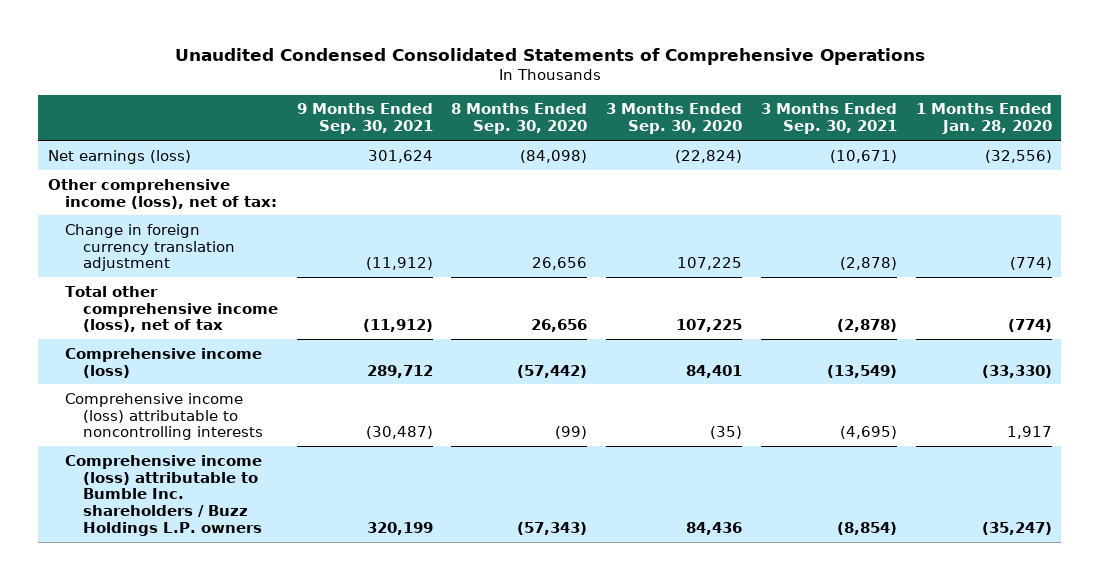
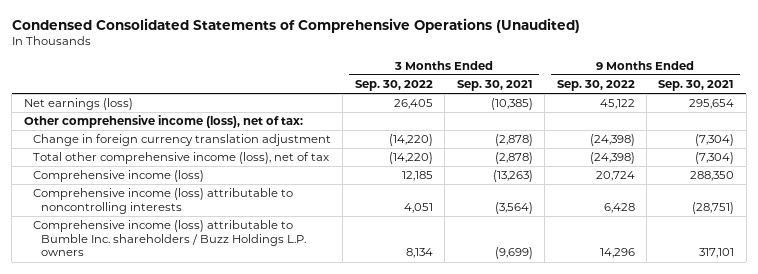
[174,47,925,65] Unaudited Condensed Consolidated Statements of Comprehensive Operations -> [11,17,580,33] Condensed Consolidated Statements of Comprehensive Operations (Unaudited)
[451,103,588,135] 8 Months Ended Sep. 30, 2020 -> none
[606,103,743,135] 3 Months Ended Sep. 30, 2020 -> none
[915,103,1052,135] 1 Months Ended Jan. 28, 2020 -> none
none -> [354,80,433,92] Sep. 30, 2022
none -> [556,80,635,92] Sep. 30, 2022
[367,149,433,163] 301,624 -> [689,99,735,110] 295,654
[829,149,897,163] (10,671) -> [490,98,533,111] (10,385)
[365,257,433,271] (11,912) -> [695,134,735,147] (7,304)
[362,319,433,333] (11,912) -> [695,152,735,165] (7,304)
[366,364,433,378] 289,712 -> [690,171,735,182] 288,350
[826,364,897,378] (13,549) -> [492,170,533,183] (13,263)
[365,426,433,440] (30,487) -> [692,201,735,214] (28,751)
[839,426,897,440] (4,695) -> [494,201,533,214] (3,564)
[366,522,433,536] 320,199 -> [699,248,735,259] 317,101
[836,522,897,536] (8,854) -> [494,247,533,260] (9,699)

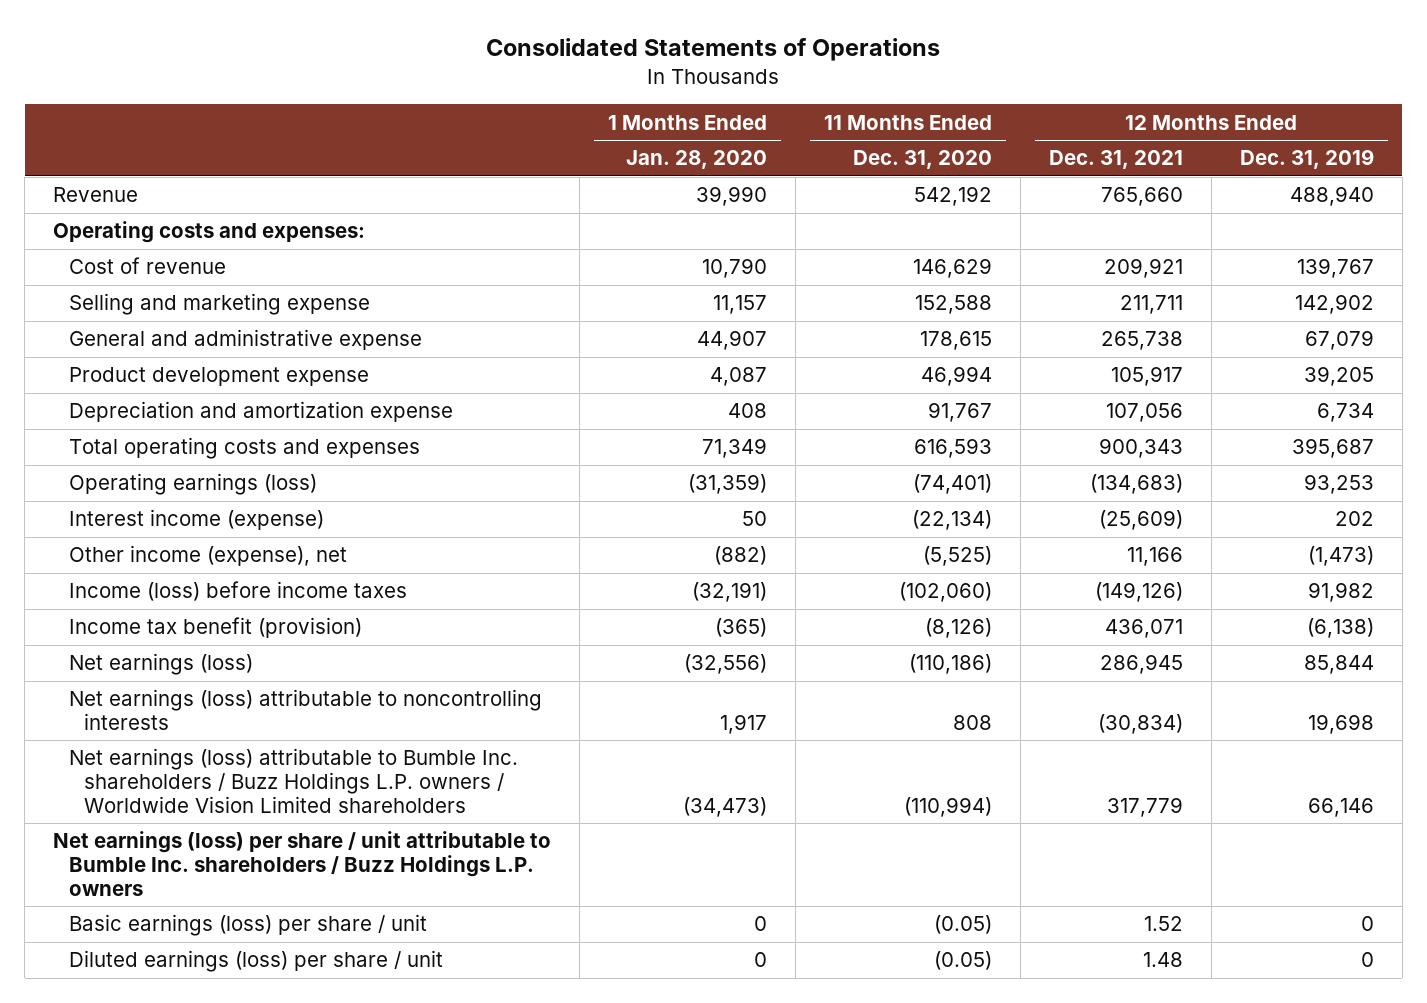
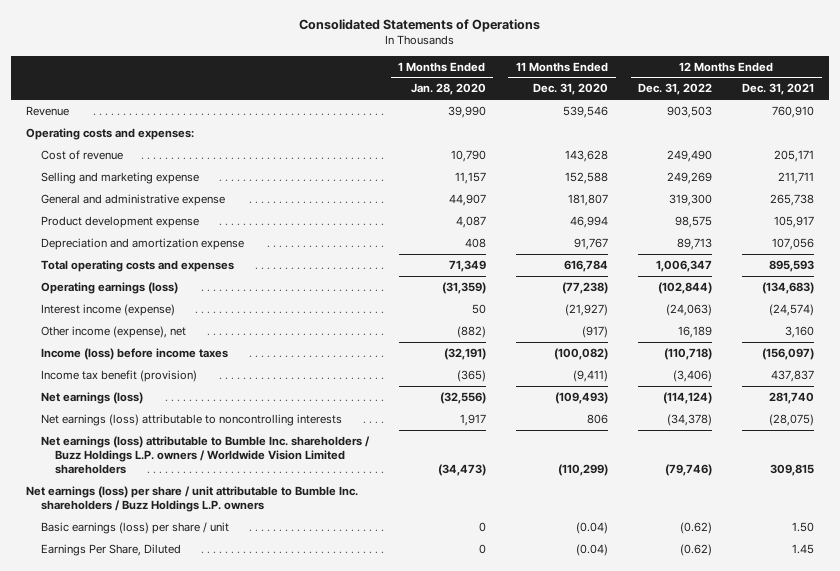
[1239,149,1374,170] Dec. 31, 2019 -> none
none -> [638,83,713,96] Dec. 31, 2022
[913,186,992,207] 542,192 -> [563,105,609,118] 539,546
[1100,187,1183,207] 765,660 -> [772,105,815,118] 760,910
[912,258,992,279] 146,629 -> [565,149,609,162] 143,628
[1103,258,1183,279] 209,921 -> [774,149,815,162] 205,171
[919,331,992,351] 178,615 -> [568,193,609,206] 181,807
[913,438,992,459] 616,593 -> [564,259,609,272] 616,784
[1098,438,1183,459] 900,343 -> [769,259,815,272] 895,593
[912,474,992,495] (74,401) -> [562,281,609,294] (77,238)
[911,510,992,531] (22,134) -> [565,303,609,316] (21,927)
[1098,510,1183,531] (25,609) -> [769,303,815,316] (24,574)
[922,546,992,567] (5,525) -> [582,325,609,338] (917)
[1126,547,1183,567] 11,166 -> [785,325,815,338] 3,160
[898,582,992,603] (102,060) -> [554,347,609,360] (100,082)
[1094,582,1183,603] (149,126) -> [762,347,815,360] (156,097)
[924,618,992,639] (8,126) -> [573,369,609,382] (9,411)
[1104,619,1183,639] 436,071 -> [771,369,815,382] 437,837
[908,654,992,675] (110,186) -> [555,391,609,404] (109,493)
[1099,654,1183,675] 286,945 -> [769,391,815,404] 281,740
[952,715,992,731] 808 -> [587,413,609,424] 806
[1097,714,1183,735] (30,834) -> [769,413,815,426] (28,075)
[903,796,992,817] (110,994) -> [558,464,609,477] (110,299)
[1106,796,1183,817] 317,779 -> [770,464,815,477] 309,815
[933,915,992,935] (0.05) -> [576,521,609,534] (0.04)
[1143,916,1183,932] 1.52 -> [792,521,815,532] 1.50
[68,950,443,973] Diluted earnings (loss) per share / unit -> [40,543,181,556] Earnings Per Share, Diluted
[933,951,992,971] (0.05) -> [576,543,609,556] (0.04)
[1142,952,1183,968] 1.48 -> [792,543,815,554] 1.45

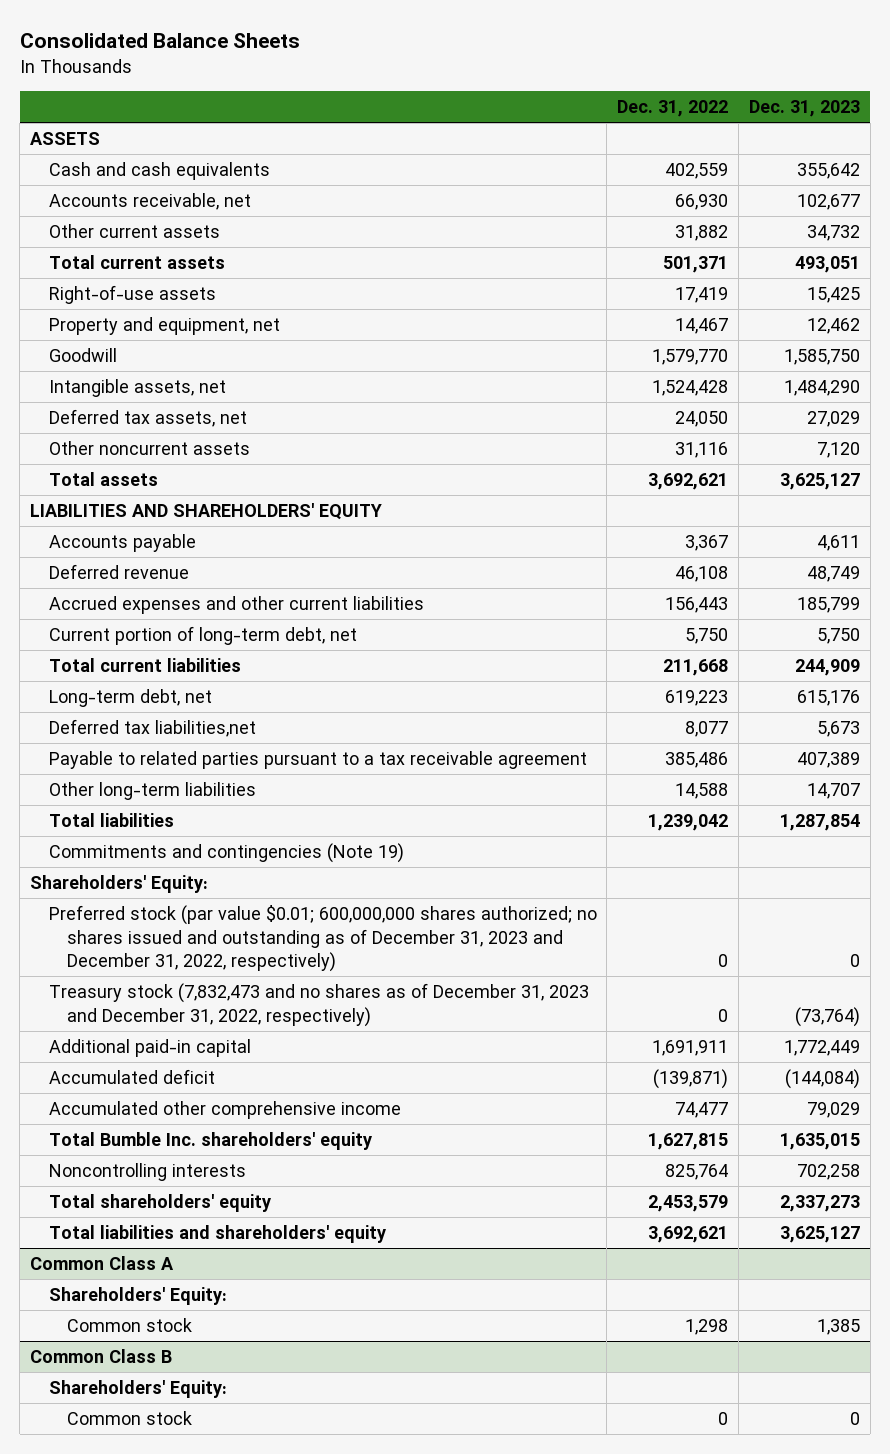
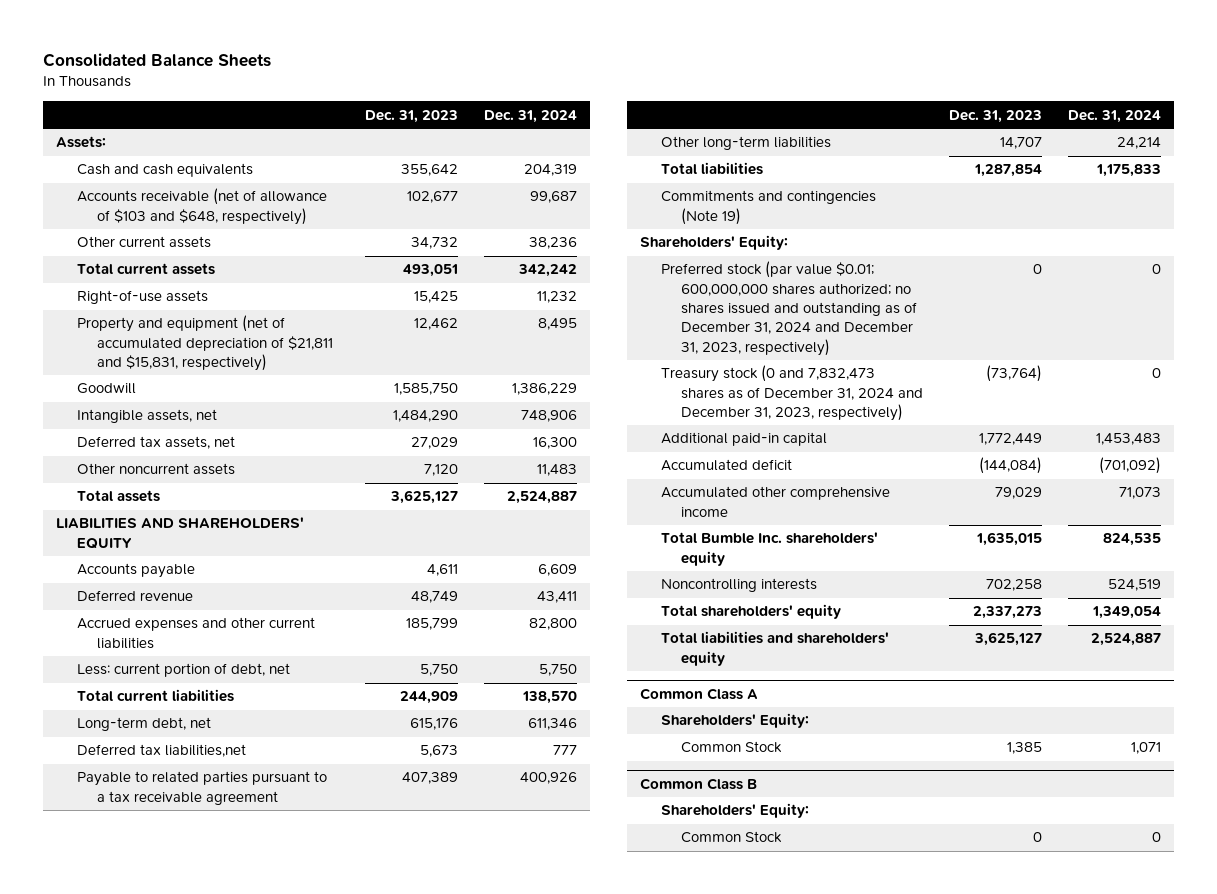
[617,100,729,118] Dec. 31, 2022 -> none
none -> [483,109,577,123] Dec. 31, 2024
[30,131,101,145] ASSETS -> [55,136,106,149] Assets:
[48,192,251,210] Accounts receivable, net -> [76,188,327,225] Accounts receivable (net of allowance of $103 and $648, respectively)
[48,316,280,335] Property and equipment, net -> [76,315,334,372] Property and equipment (net of accumulated depreciation of $21,811 and $15,831, respectively)
[48,625,357,645] Current portion of long-term debt, net -> [76,663,290,678] Less: current portion of debt, net
[48,904,597,973] Preferred stock (par value $0.01; 600,000,000 shares authorized; no shares issued and outstanding as of December 31, 2023 and December 31, 2022, respectively) -> [660,261,918,356] Preferred stock (par value $0.01; 600,000,000 shares authorized; no shares issued and outstanding as of December 31, 2024 and December 31, 2023, respectively)
[48,982,589,1027] Treasury stock (7,832,473 and no shares as of December 31, 2023 and December 31, 2022, respectively) -> [660,365,924,422] Treasury stock (0 and 7,832,473 shares as of December 31, 2024 and December 31, 2023, respectively)
[66,1317,192,1332] Common stock -> [681,741,783,754] Common Stock
[66,1410,192,1425] Common stock -> [681,831,783,844] Common Stock

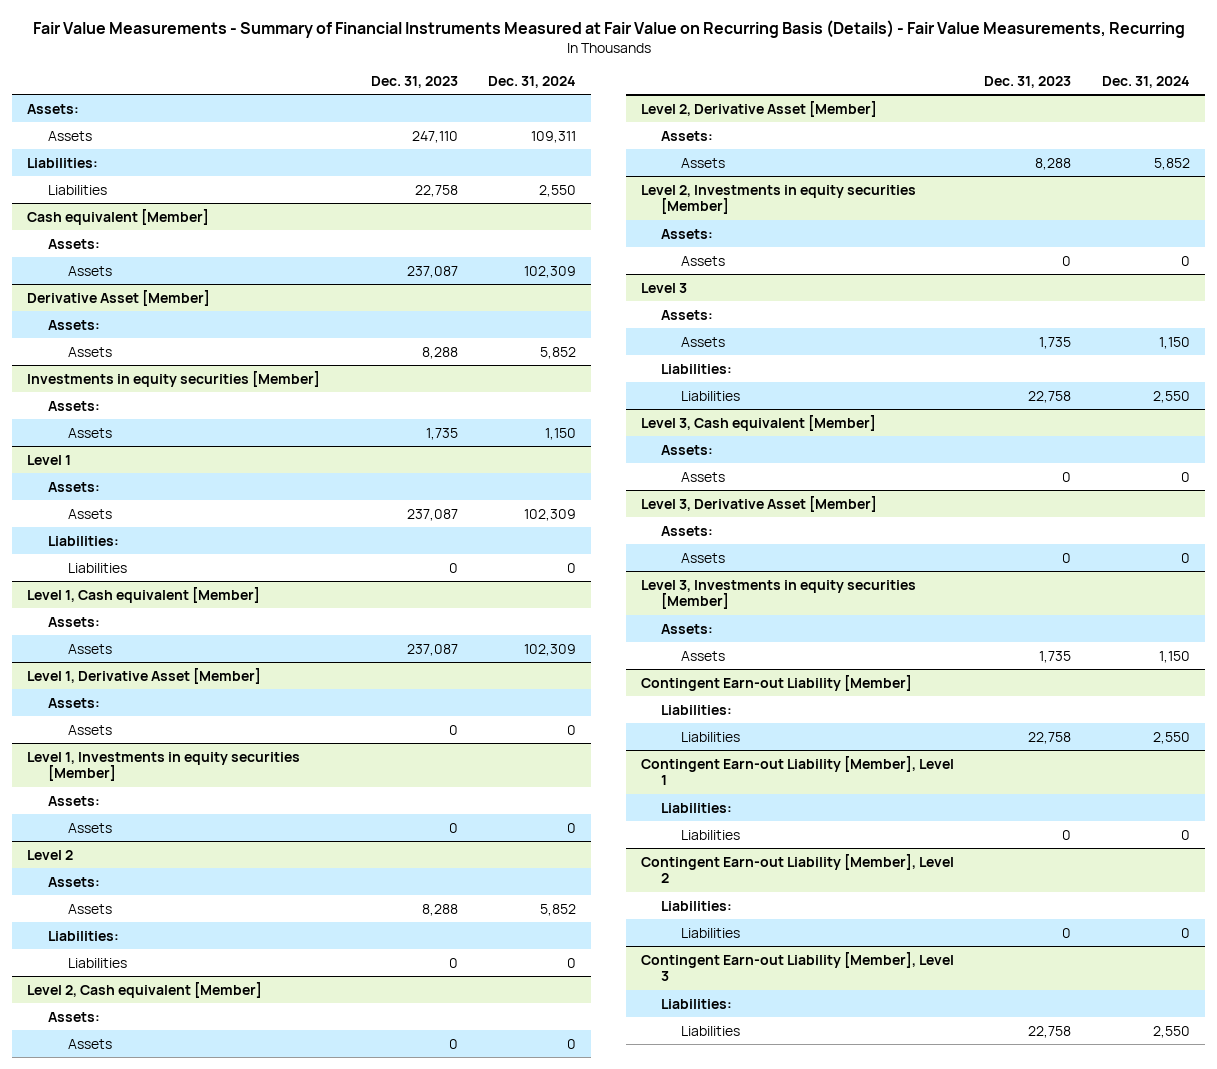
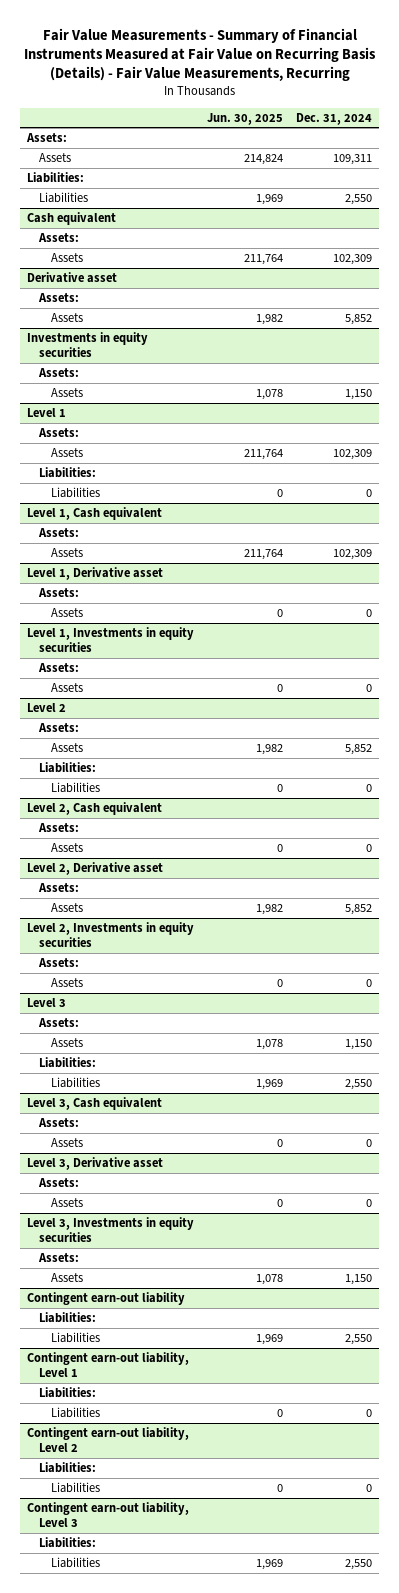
[370,75,458,88] Dec. 31, 2023 -> none
none -> [207,112,284,125] Jun. 30, 2025
[27,208,210,225] Cash equivalent [Member] -> [26,211,116,225] Cash equivalent
[27,289,211,306] Derivative Asset [Member] -> [26,271,117,283] Derivative asset
[27,370,321,387] Investments in equity securities [Member] -> [26,331,148,358] Investments in equity securities
[27,586,261,603] Level 1, Cash equivalent [Member] -> [26,506,162,520] Level 1, Cash equivalent
[27,667,262,684] Level 1, Derivative Asset [Member] -> [26,566,163,580] Level 1, Derivative asset
[27,751,301,782] Level 1, Investments in equity securities [Member] -> [26,626,194,653] Level 1, Investments in equity securities
[27,981,263,998] Level 2, Cash equivalent [Member] -> [26,801,162,815] Level 2, Cash equivalent
[641,100,878,117] Level 2, Derivative Asset [Member] -> [26,861,163,875] Level 2, Derivative asset
[641,184,917,215] Level 2, Investments in equity securities [Member] -> [26,921,194,948] Level 2, Investments in equity securities
[641,414,877,431] Level 3, Cash equivalent [Member] -> [26,1096,162,1110] Level 3, Cash equivalent
[641,495,878,512] Level 3, Derivative Asset [Member] -> [26,1156,163,1170] Level 3, Derivative asset
[641,579,917,610] Level 3, Investments in equity securities [Member] -> [26,1216,194,1243] Level 3, Investments in equity securities
[641,674,913,691] Contingent Earn-out Liability [Member] -> [26,1291,185,1305] Contingent earn-out liability
[641,755,955,786] Contingent Earn-out Liability [Member], Level 1 -> [26,1351,189,1378] Contingent earn-out liability, Level 1
[641,853,955,884] Contingent Earn-out Liability [Member], Level 2 -> [26,1426,189,1453] Contingent earn-out liability, Level 2
[641,951,955,982] Contingent Earn-out Liability [Member], Level 3 -> [26,1501,189,1528] Contingent earn-out liability, Level 3

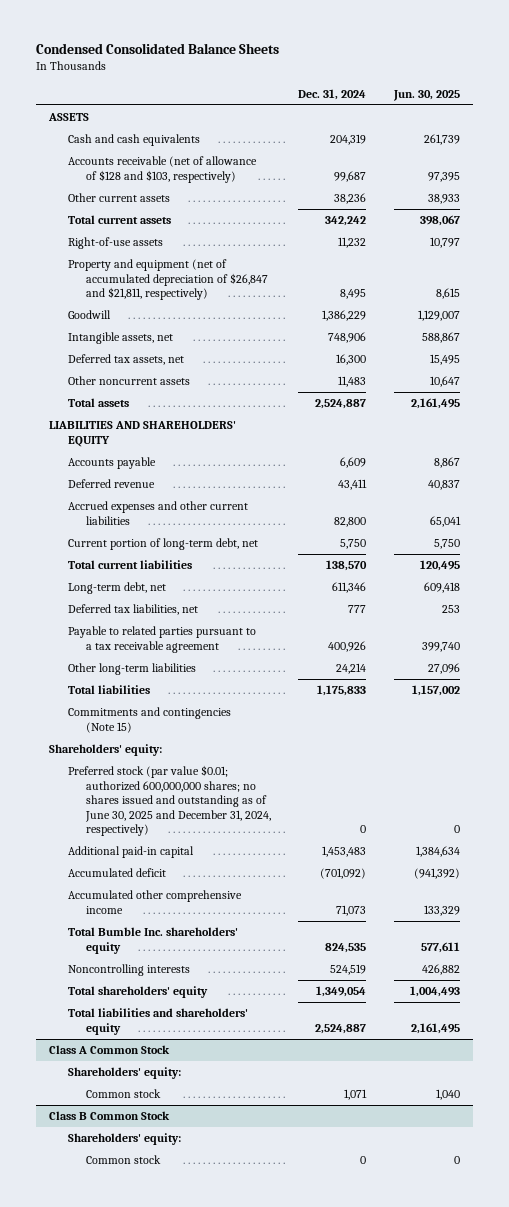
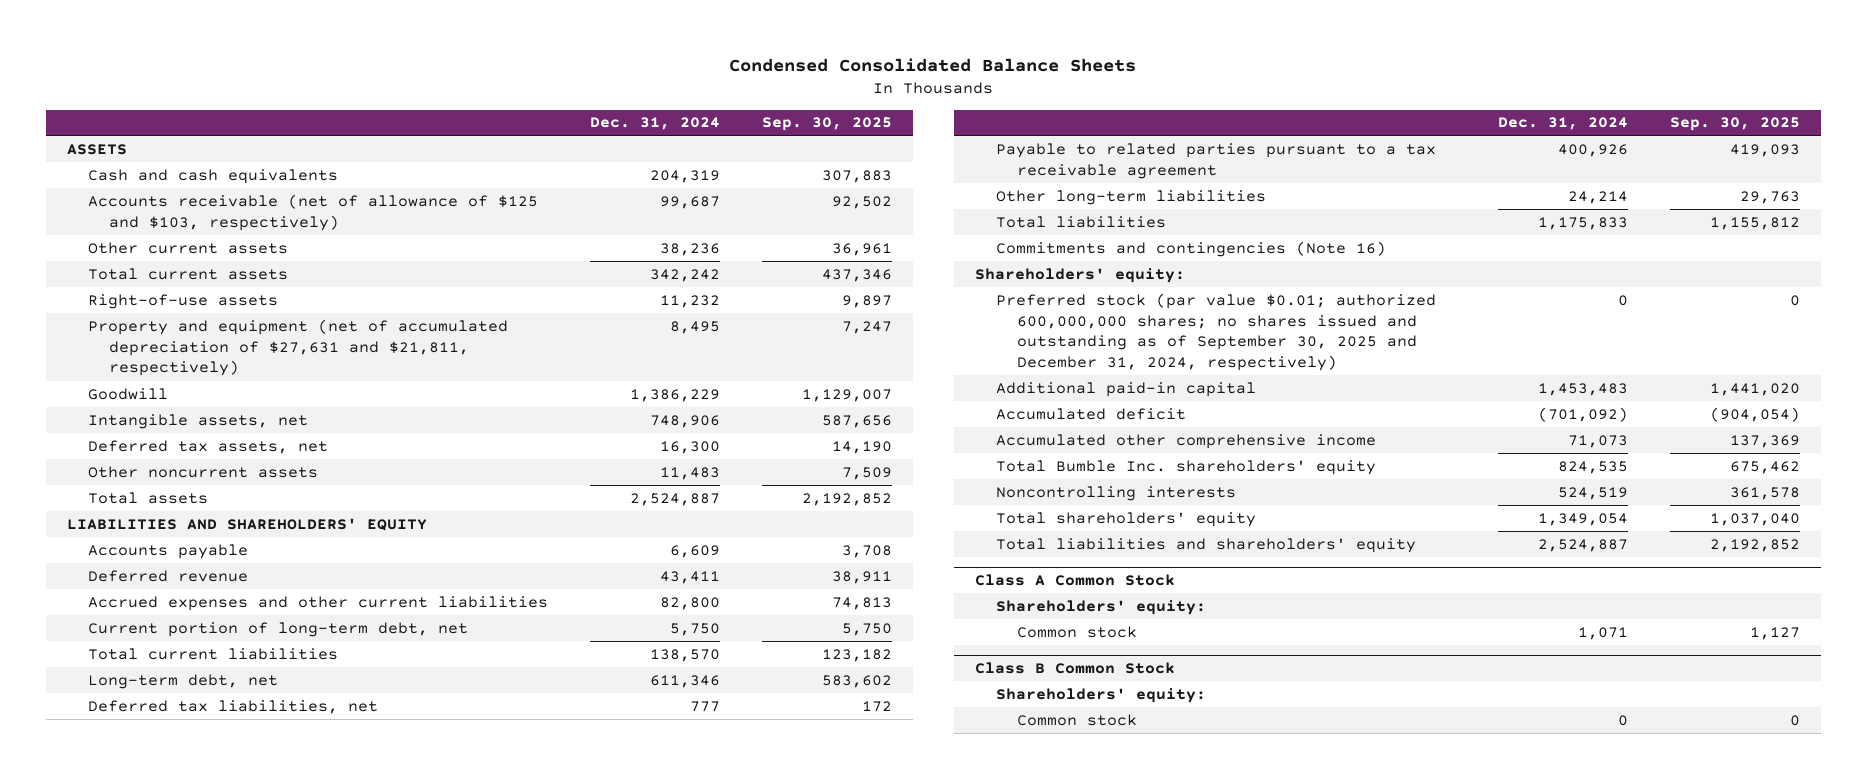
[392,89,460,101] Jun. 30, 2025 -> none
none -> [762,117,893,132] Sep. 30, 2025
[67,156,257,183] Accounts receivable (net of allowance of $128 and $103, respectively) -> [87,193,538,231] Accounts receivable (net of allowance of $125 and $103, respectively)
[67,259,269,301] Property and equipment (net of accumulated depreciation of $26,847 and $21,811, respectively) -> [87,318,508,377] Property and equipment (net of accumulated depreciation of $27,631 and $21,811, respectively)
[67,707,231,733] Commitments and contingencies (Note 15) -> [995,240,1386,257] Commitments and contingencies (Note 16)
[67,765,272,837] Preferred stock (par value $0.01; authorized 600,000,000 shares; no shares issued and outstanding as of June 30, 2025 and December 31, 2024, respectively) -> [995,292,1436,372] Preferred stock (par value $0.01; authorized 600,000,000 shares; no shares issued and outstanding as of September 30, 2025 and December 31, 2024, respectively)

